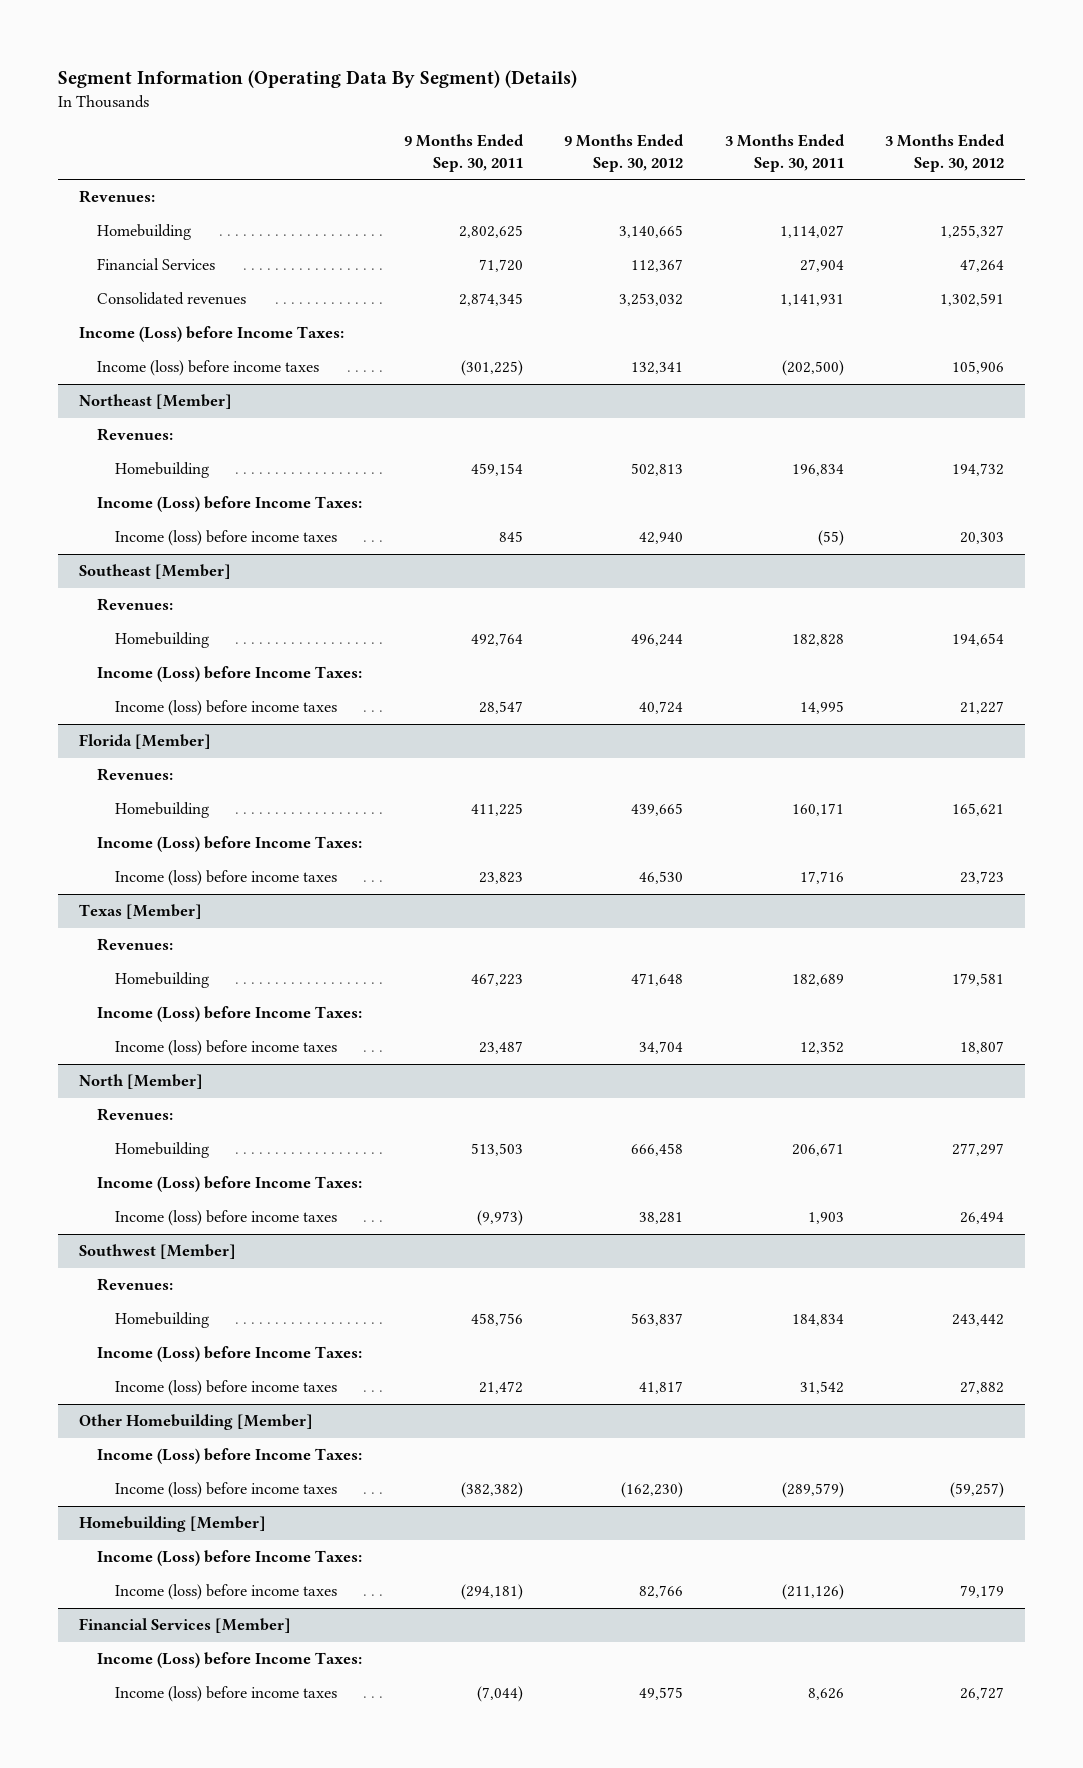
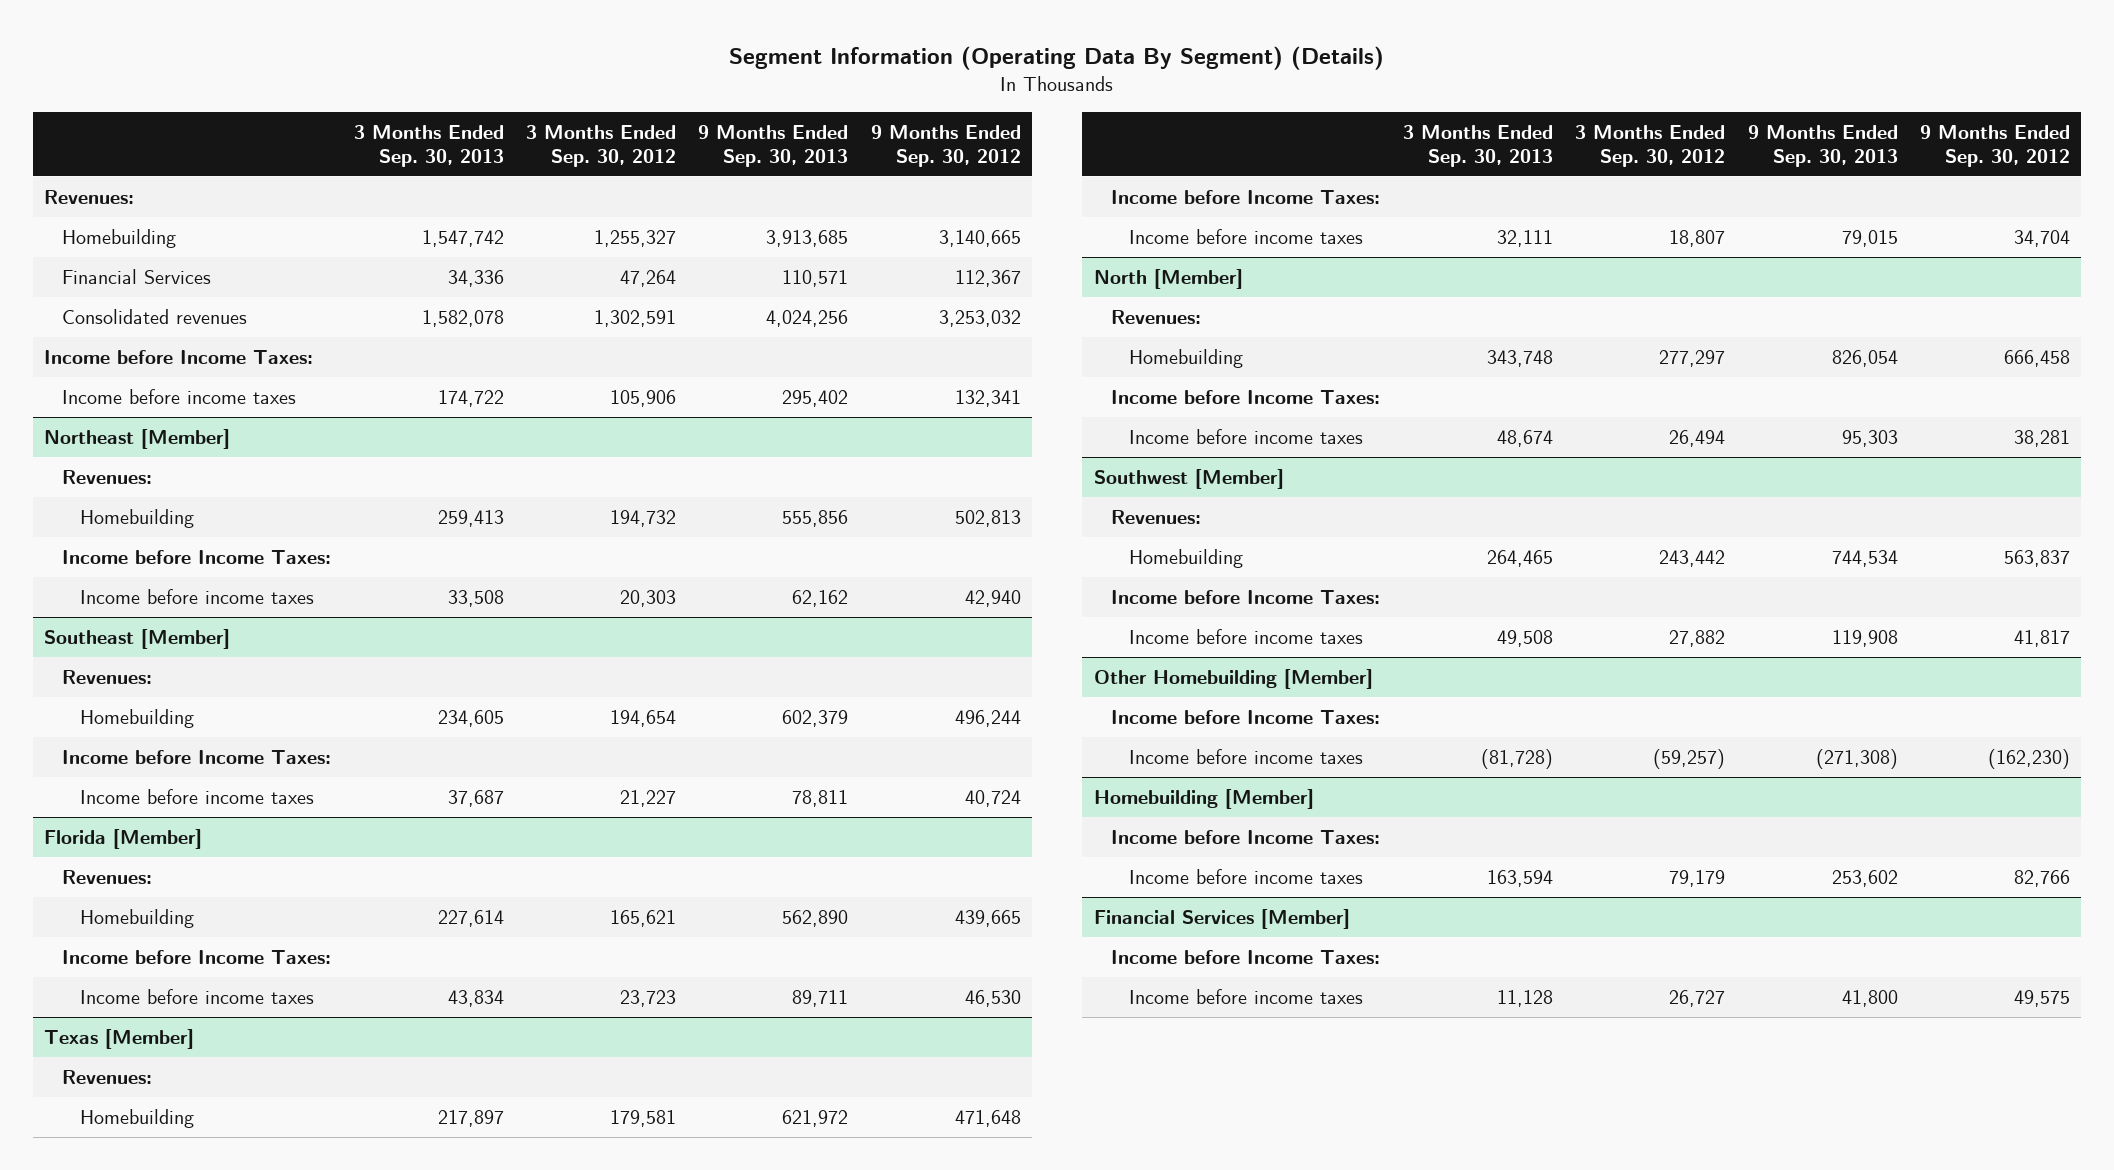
[403,134,524,172] 9 Months Ended Sep. 30, 2011 -> none
[724,134,845,172] 3 Months Ended Sep. 30, 2011 -> none
none -> [353,124,504,167] 3 Months Ended Sep. 30, 2013
none -> [698,124,849,167] 9 Months Ended Sep. 30, 2013
[79,326,345,343] Income (Loss) before Income Taxes: -> [44,350,314,365] Income before Income Taxes:
[97,360,320,377] Income (loss) before income taxes -> [62,389,297,405] Income before income taxes
[97,496,363,513] Income (Loss) before Income Taxes: -> [62,550,332,565] Income before Income Taxes:
[115,530,338,547] Income (loss) before income taxes -> [80,589,315,605] Income before income taxes
[97,666,363,683] Income (Loss) before Income Taxes: -> [62,750,332,765] Income before Income Taxes:
[115,700,338,717] Income (loss) before income taxes -> [80,789,315,805] Income before income taxes
[97,836,363,853] Income (Loss) before Income Taxes: -> [62,950,332,965] Income before Income Taxes:
[115,870,338,887] Income (loss) before income taxes -> [80,989,315,1005] Income before income taxes
[97,1006,363,1023] Income (Loss) before Income Taxes: -> [1111,190,1381,205] Income before Income Taxes:
[115,1040,338,1057] Income (loss) before income taxes -> [1129,229,1364,245] Income before income taxes
[97,1176,363,1193] Income (Loss) before Income Taxes: -> [1111,390,1381,405] Income before Income Taxes:
[115,1210,338,1227] Income (loss) before income taxes -> [1129,429,1364,445] Income before income taxes
[97,1346,363,1363] Income (Loss) before Income Taxes: -> [1111,590,1381,605] Income before Income Taxes:
[115,1380,338,1397] Income (loss) before income taxes -> [1129,629,1364,645] Income before income taxes
[97,1448,363,1465] Income (Loss) before Income Taxes: -> [1111,710,1381,725] Income before Income Taxes:
[115,1482,338,1499] Income (loss) before income taxes -> [1129,749,1364,765] Income before income taxes
[97,1550,363,1567] Income (Loss) before Income Taxes: -> [1111,830,1381,845] Income before Income Taxes:
[115,1584,338,1601] Income (loss) before income taxes -> [1129,869,1364,885] Income before income taxes
[97,1652,363,1669] Income (Loss) before Income Taxes: -> [1111,950,1381,965] Income before Income Taxes:
[115,1686,338,1703] Income (loss) before income taxes -> [1129,989,1364,1005] Income before income taxes

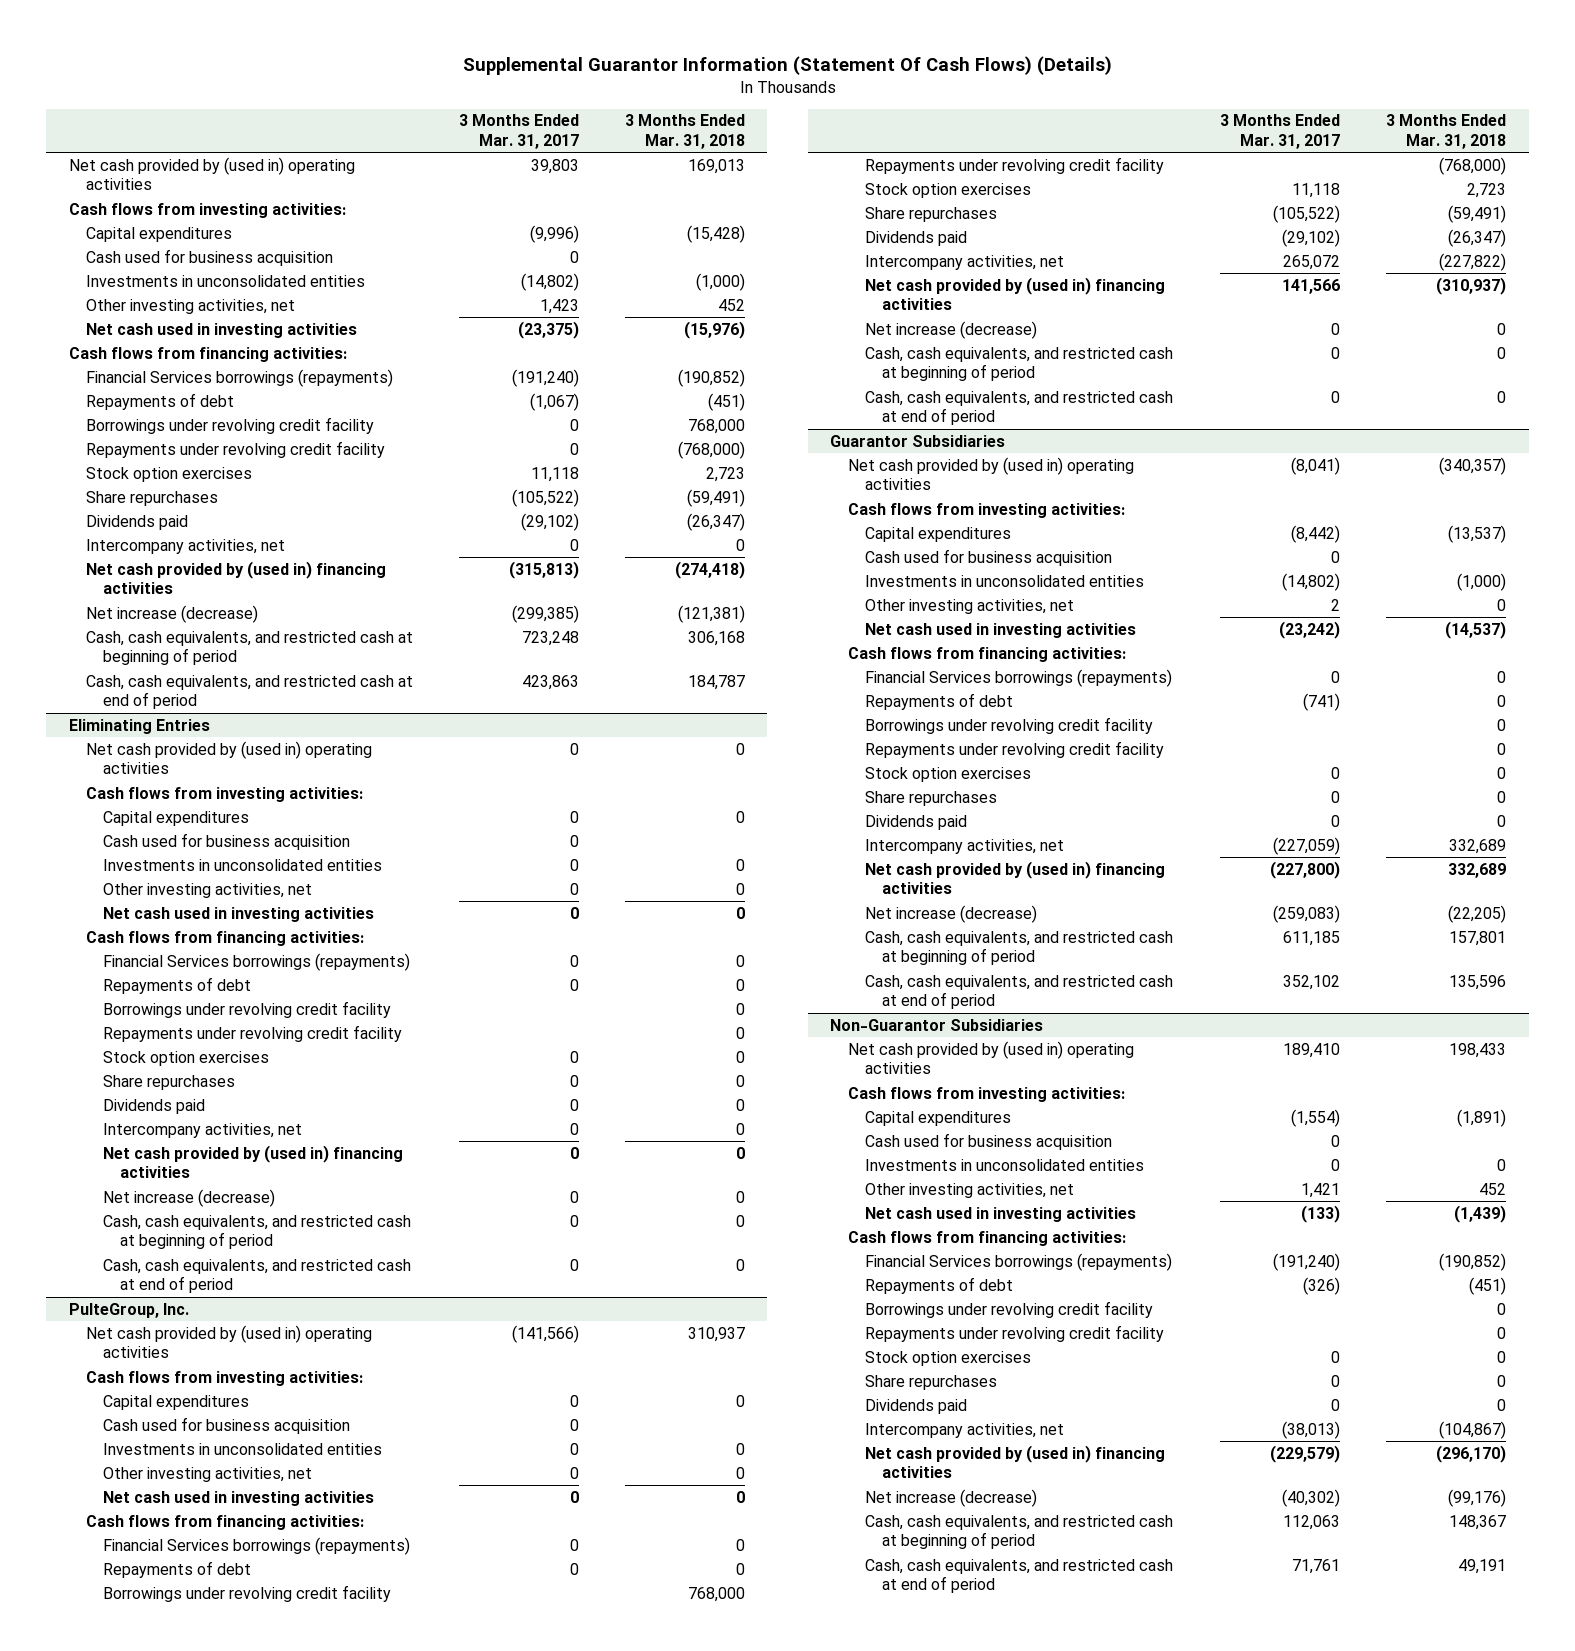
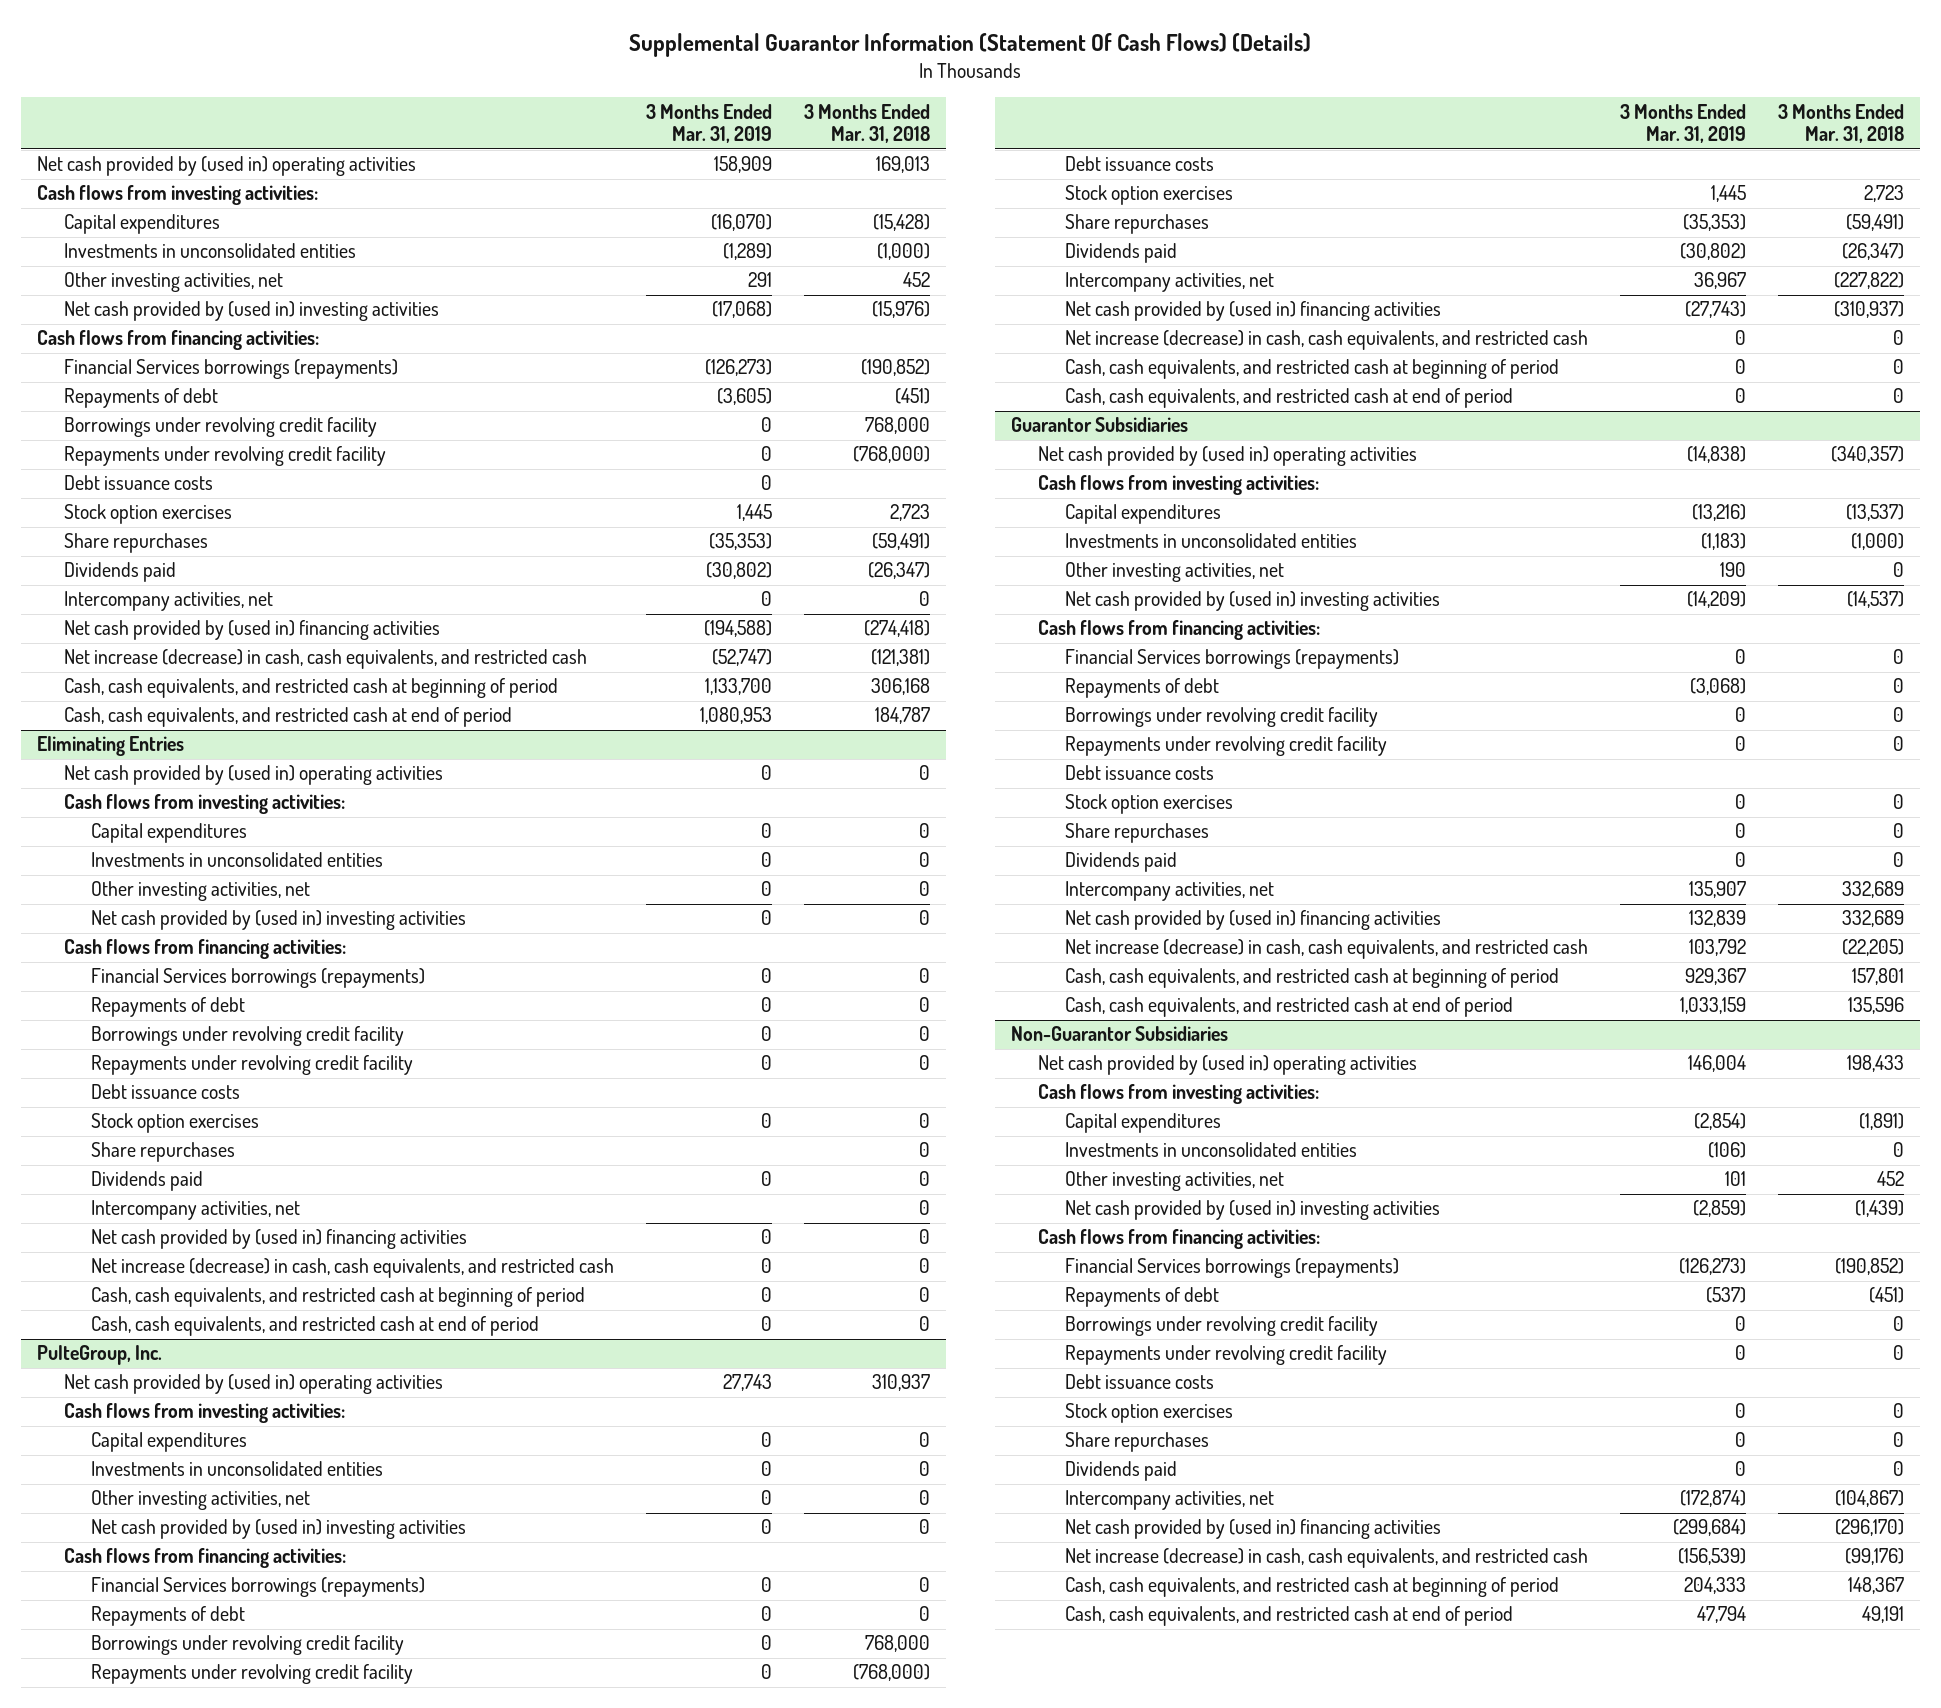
[458,114,579,149] 3 Months Ended Mar. 31, 2017 -> none
none -> [646,103,773,144] 3 Months Ended Mar. 31, 2019
[85,248,333,266] Cash used for business acquisition -> none
[85,322,357,338] Net cash used in investing activities -> [64,301,440,322] Net cash provided by (used in) investing activities
none -> [64,475,214,491] Debt issuance costs
[85,604,258,623] Net increase (decrease) -> [64,649,588,670] Net increase (decrease) in cash, cash equivalents, and restricted cash
[102,832,350,850] Cash used for business acquisition -> none
[102,906,374,922] Net cash used in investing activities -> [91,910,467,931] Net cash provided by (used in) investing activities
none -> [91,1084,241,1100] Debt issuance costs
[102,1188,275,1207] Net increase (decrease) -> [91,1258,615,1279] Net increase (decrease) in cash, cash equivalents, and restricted cash
[102,1416,350,1434] Cash used for business acquisition -> none
[102,1490,374,1506] Net cash used in investing activities -> [91,1519,467,1540] Net cash provided by (used in) investing activities
none -> [1064,156,1214,172] Debt issuance costs
[864,320,1037,339] Net increase (decrease) -> [1064,330,1588,351] Net increase (decrease) in cash, cash equivalents, and restricted cash
[864,548,1112,566] Cash used for business acquisition -> none
[864,622,1136,638] Net cash used in investing activities -> [1064,591,1440,612] Net cash provided by (used in) investing activities
none -> [1064,765,1214,781] Debt issuance costs
[864,904,1037,923] Net increase (decrease) -> [1064,939,1588,960] Net increase (decrease) in cash, cash equivalents, and restricted cash
[864,1132,1112,1150] Cash used for business acquisition -> none
[864,1206,1136,1222] Net cash used in investing activities -> [1064,1200,1440,1221] Net cash provided by (used in) investing activities
none -> [1064,1374,1214,1390] Debt issuance costs
[864,1488,1037,1507] Net increase (decrease) -> [1064,1548,1588,1569] Net increase (decrease) in cash, cash equivalents, and restricted cash

